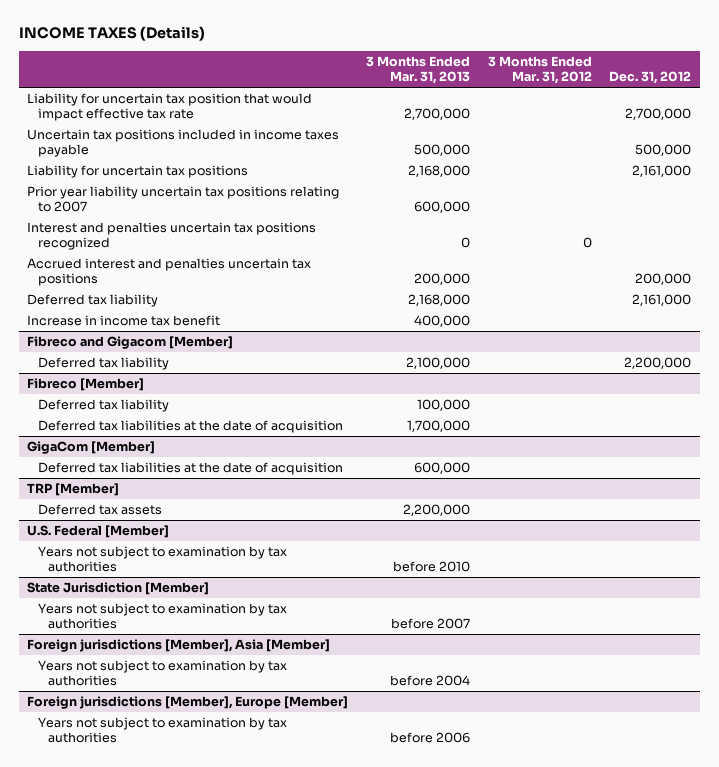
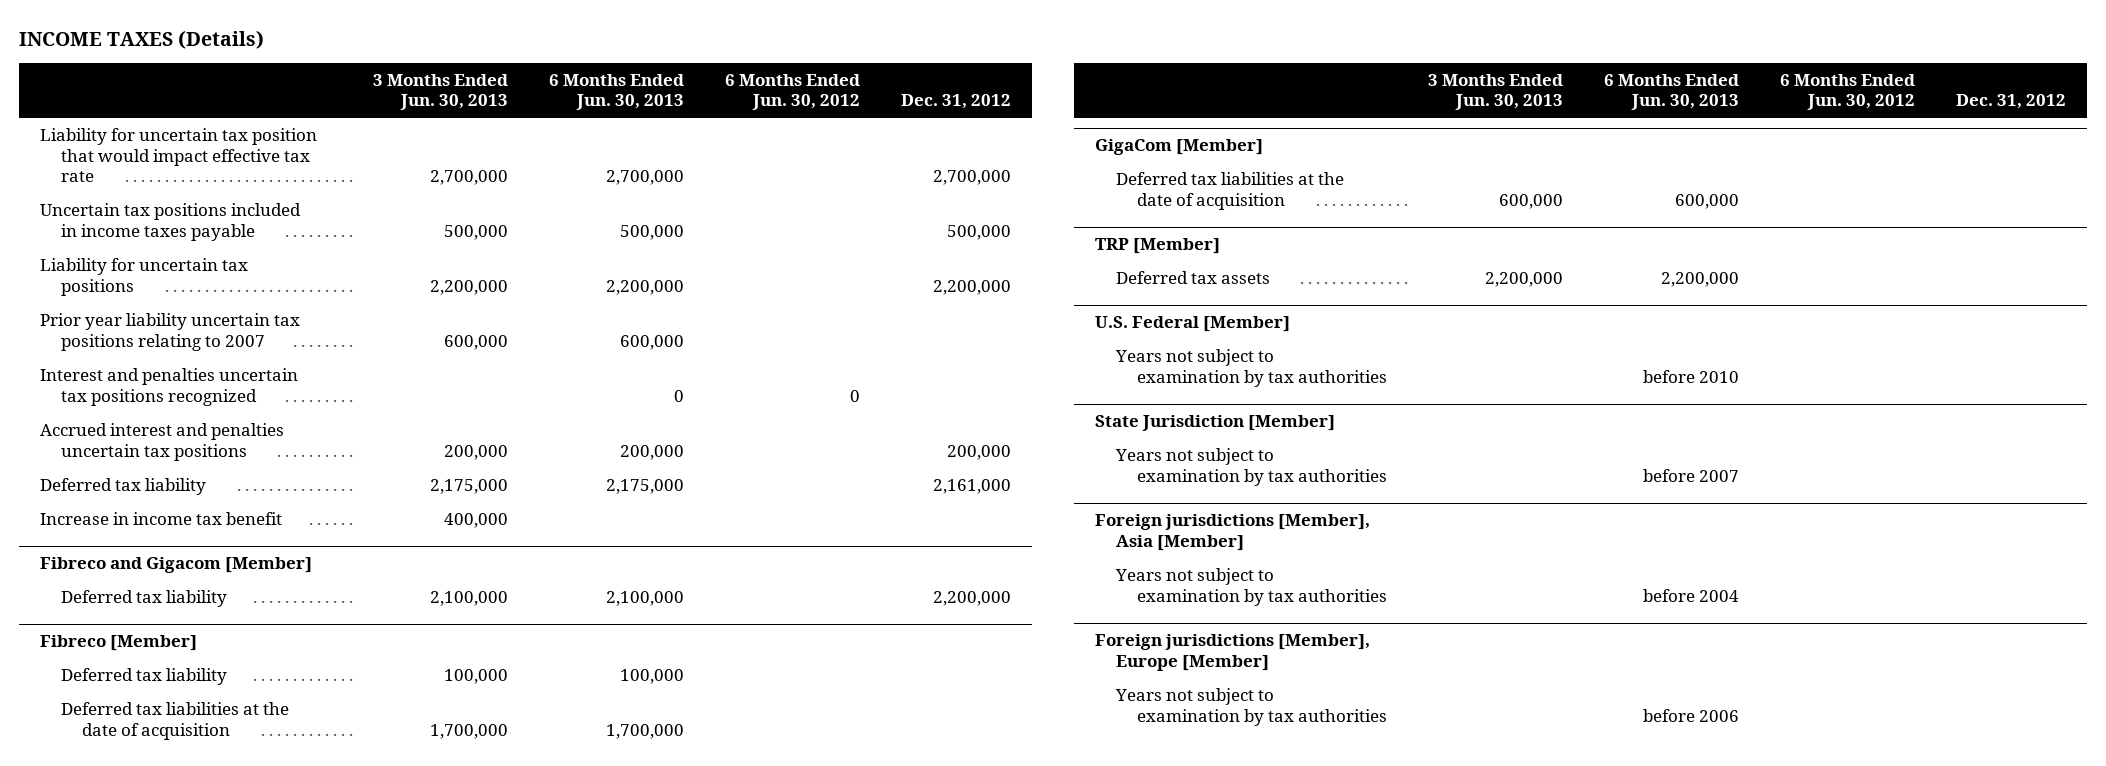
[366,56,471,85] 3 Months Ended Mar. 31, 2013 -> none
[487,56,592,85] 3 Months Ended Mar. 31, 2012 -> none
none -> [373,73,509,111] 3 Months Ended Jun. 30, 2013
none -> [549,73,685,111] 6 Months Ended Jun. 30, 2013
none -> [725,73,861,111] 6 Months Ended Jun. 30, 2012
[632,165,692,178] 2,161,000 -> [933,279,1012,295] 2,200,000

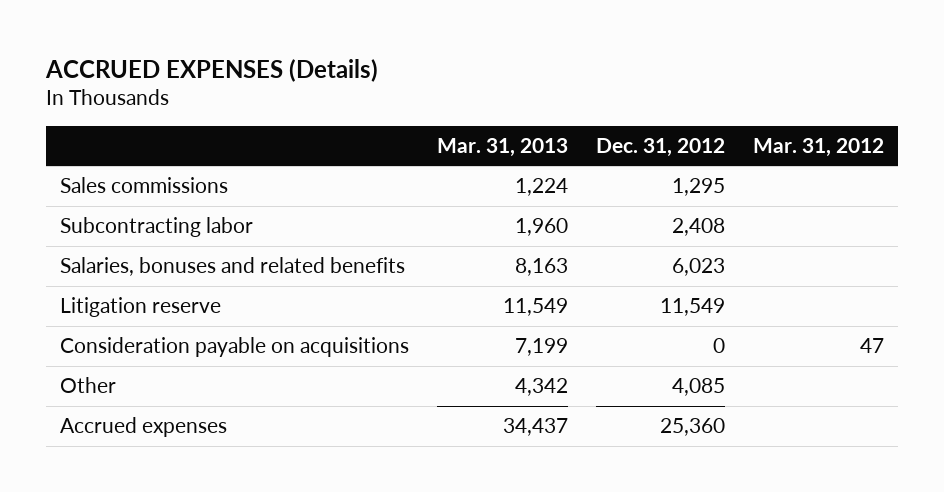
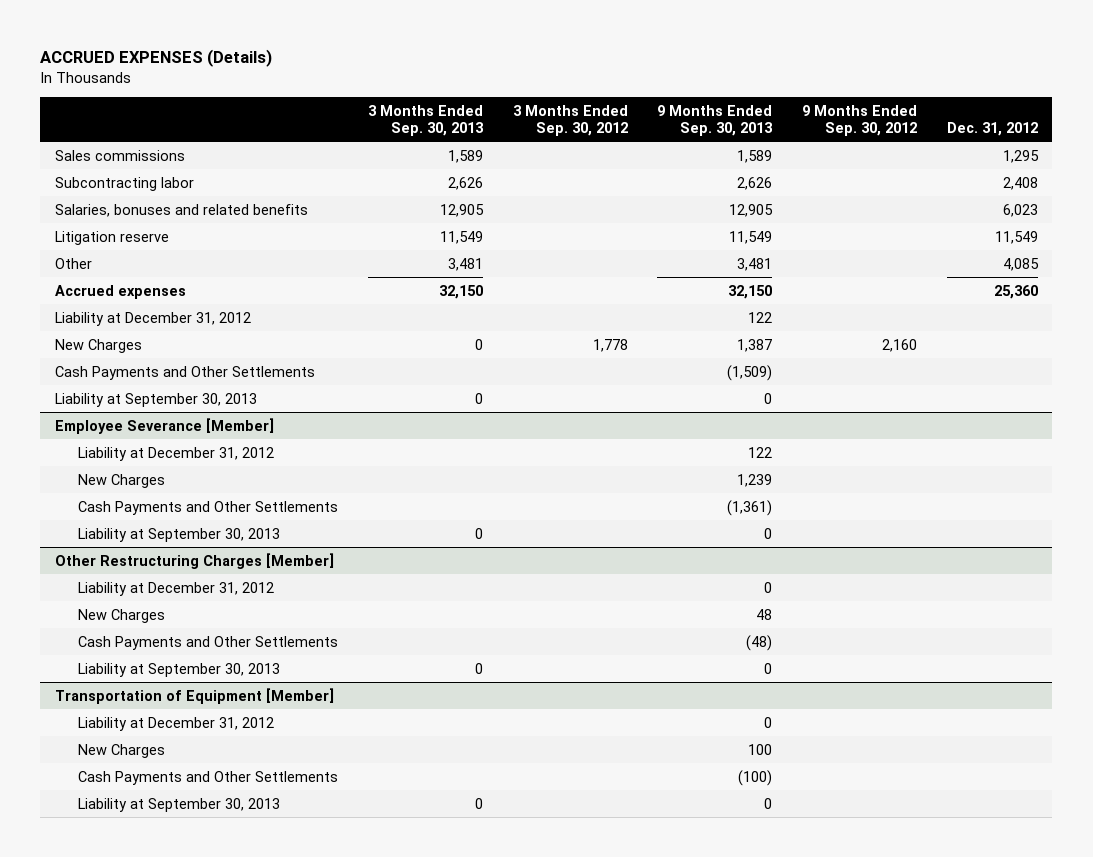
[436,137,568,157] Mar. 31, 2013 -> none
[752,137,884,157] Mar. 31, 2012 -> none
none -> [368,104,485,137] 3 Months Ended Sep. 30, 2013
none -> [512,104,628,137] 3 Months Ended Sep. 30, 2012
none -> [657,104,774,137] 9 Months Ended Sep. 30, 2013
none -> [801,104,917,137] 9 Months Ended Sep. 30, 2012
[59,337,409,358] Consideration payable on acquisitions -> none
none -> [55,311,252,326] Liability at December 31, 2012
none -> [55,338,143,353] New Charges
none -> [55,365,316,380] Cash Payments and Other Settlements
none -> [55,392,258,407] Liability at September 30, 2013
none -> [55,417,275,434] Employee Severance [Member]
none -> [78,446,275,461] Liability at December 31, 2012
none -> [78,473,166,488] New Charges
none -> [78,500,339,515] Cash Payments and Other Settlements
none -> [78,527,281,542] Liability at September 30, 2013
none -> [55,552,335,569] Other Restructuring Charges [Member]
none -> [78,581,275,596] Liability at December 31, 2012
none -> [78,608,166,623] New Charges
none -> [78,635,339,650] Cash Payments and Other Settlements
none -> [78,662,281,677] Liability at September 30, 2013
none -> [55,687,335,704] Transportation of Equipment [Member]
none -> [78,716,275,731] Liability at December 31, 2012
none -> [78,743,166,758] New Charges
none -> [78,770,339,785] Cash Payments and Other Settlements
none -> [78,797,281,812] Liability at September 30, 2013

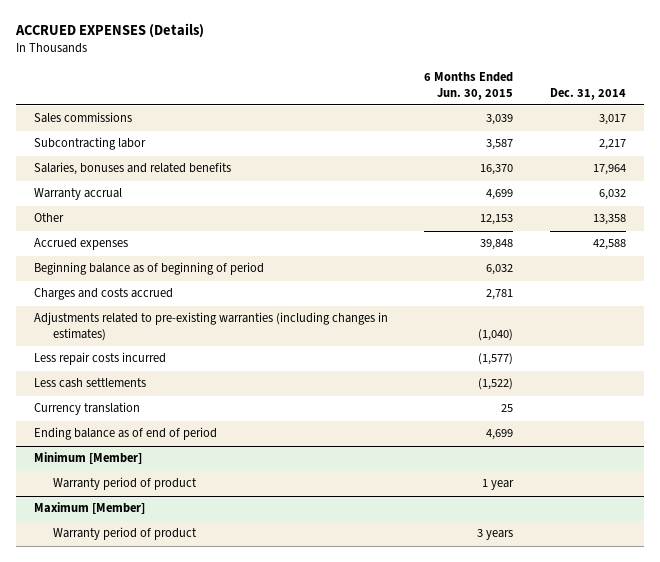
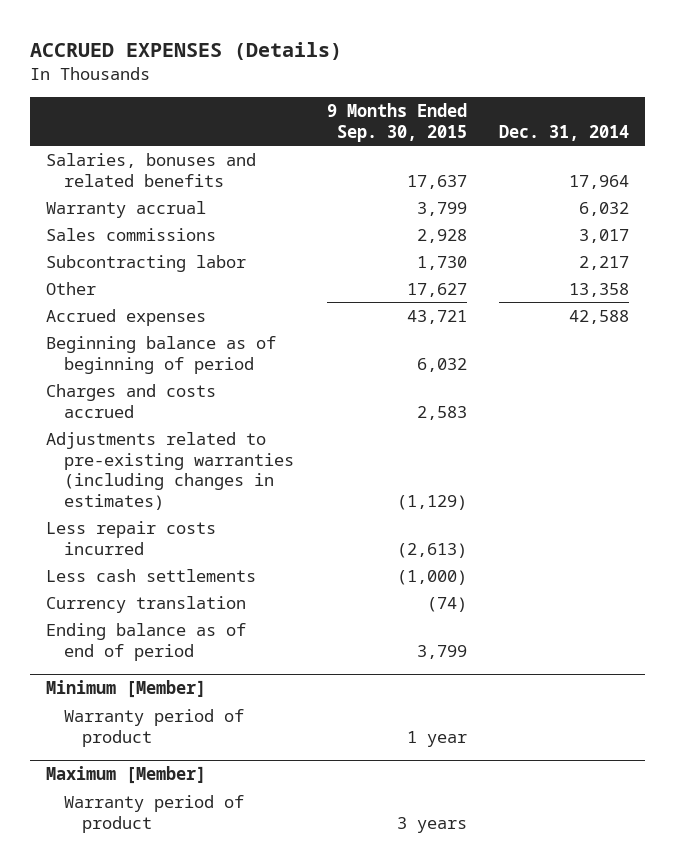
[424,72,514,100] 6 Months Ended Jun. 30, 2015 -> none
none -> [326,102,467,142] 9 Months Ended Sep. 30, 2015
[34,112,133,124] Sales commissions -> [45,227,216,241] Sales commissions
[34,137,147,151] Subcontracting labor -> [45,254,246,272] Subcontracting labor

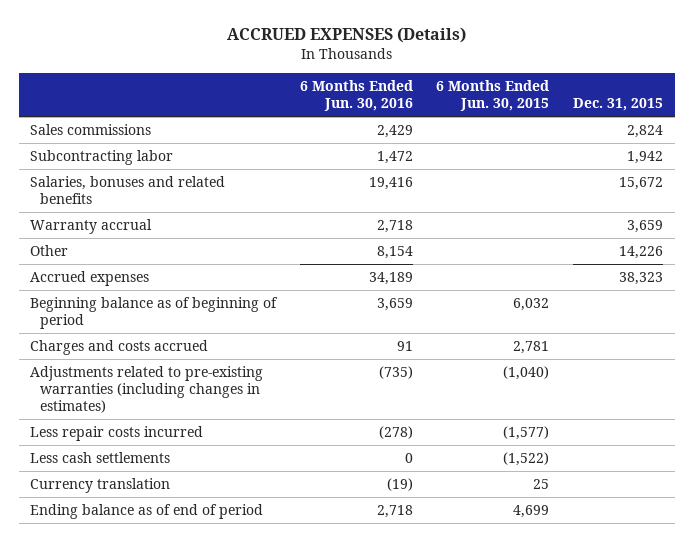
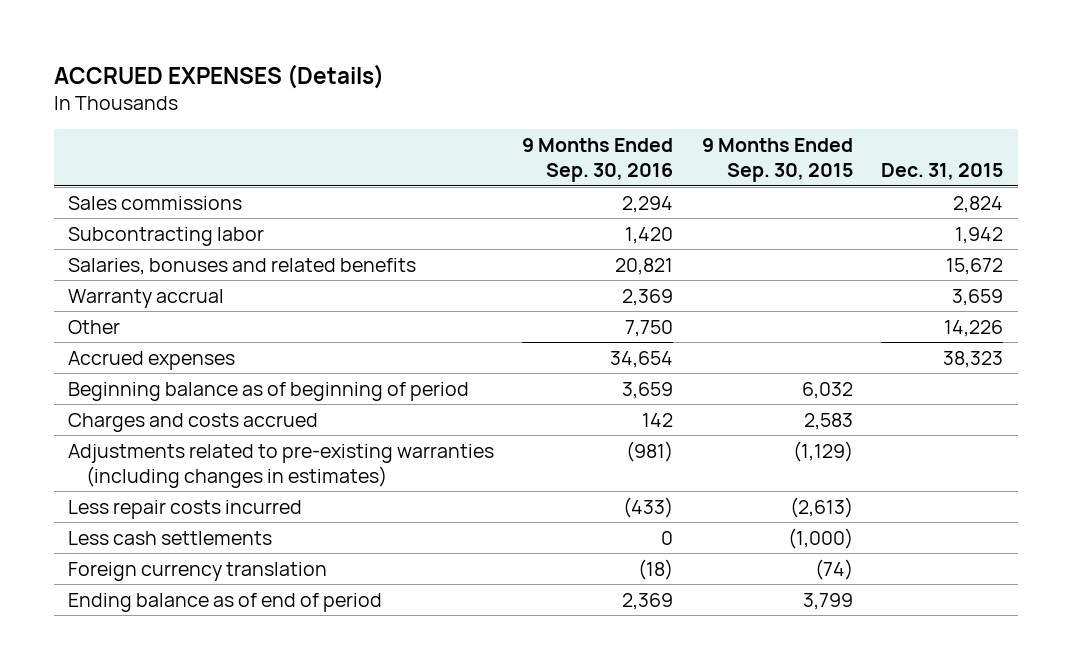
[299,80,413,112] 6 Months Ended Jun. 30, 2016 -> none
[436,80,550,112] 6 Months Ended Jun. 30, 2015 -> none
none -> [522,138,674,183] 9 Months Ended Sep. 30, 2016
none -> [701,138,853,183] 9 Months Ended Sep. 30, 2015
[30,477,171,493] Currency translation -> [67,561,327,581] Foreign currency translation

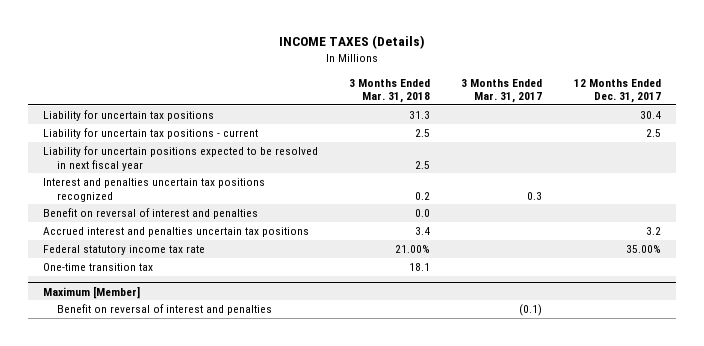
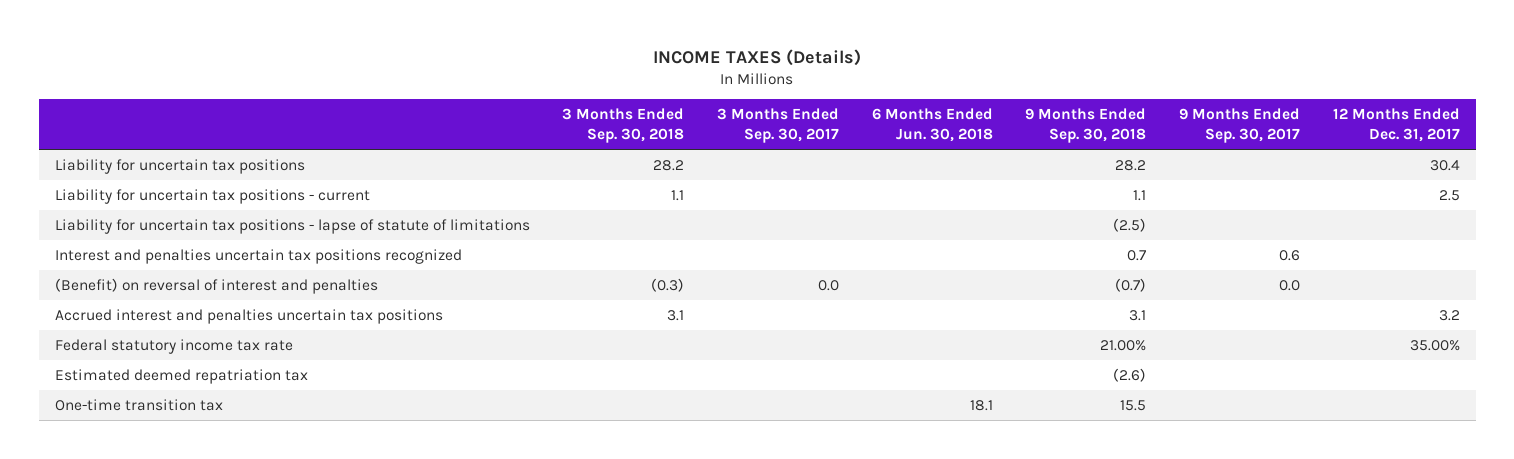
[349,78,431,104] 3 Months Ended Mar. 31, 2018 -> none
[461,78,543,104] 3 Months Ended Mar. 31, 2017 -> none
none -> [562,108,685,144] 3 Months Ended Sep. 30, 2018
none -> [717,108,840,144] 3 Months Ended Sep. 30, 2017
none -> [871,108,993,143] 6 Months Ended Jun. 30, 2018
none -> [1025,108,1147,144] 9 Months Ended Sep. 30, 2018
none -> [1178,108,1300,144] 9 Months Ended Sep. 30, 2017
[43,145,319,171] Liability for uncertain positions expected to be resolved in next fiscal year -> none
none -> [54,218,530,234] Liability for uncertain tax positions - lapse of statute of limitations
[43,207,259,219] Benefit on reversal of interest and penalties -> [54,277,378,294] (Benefit) on reversal of interest and penalties
none -> [54,368,308,384] Estimated deemed repatriation tax
[43,285,141,299] Maximum [Member] -> none
[57,303,273,315] Benefit on reversal of interest and penalties -> none

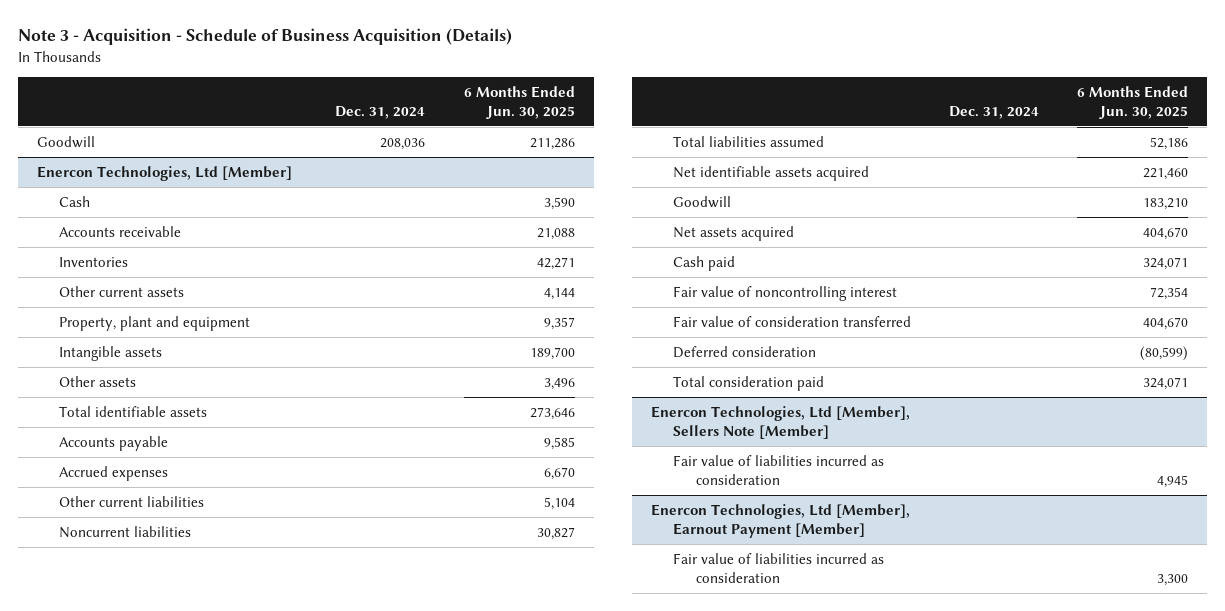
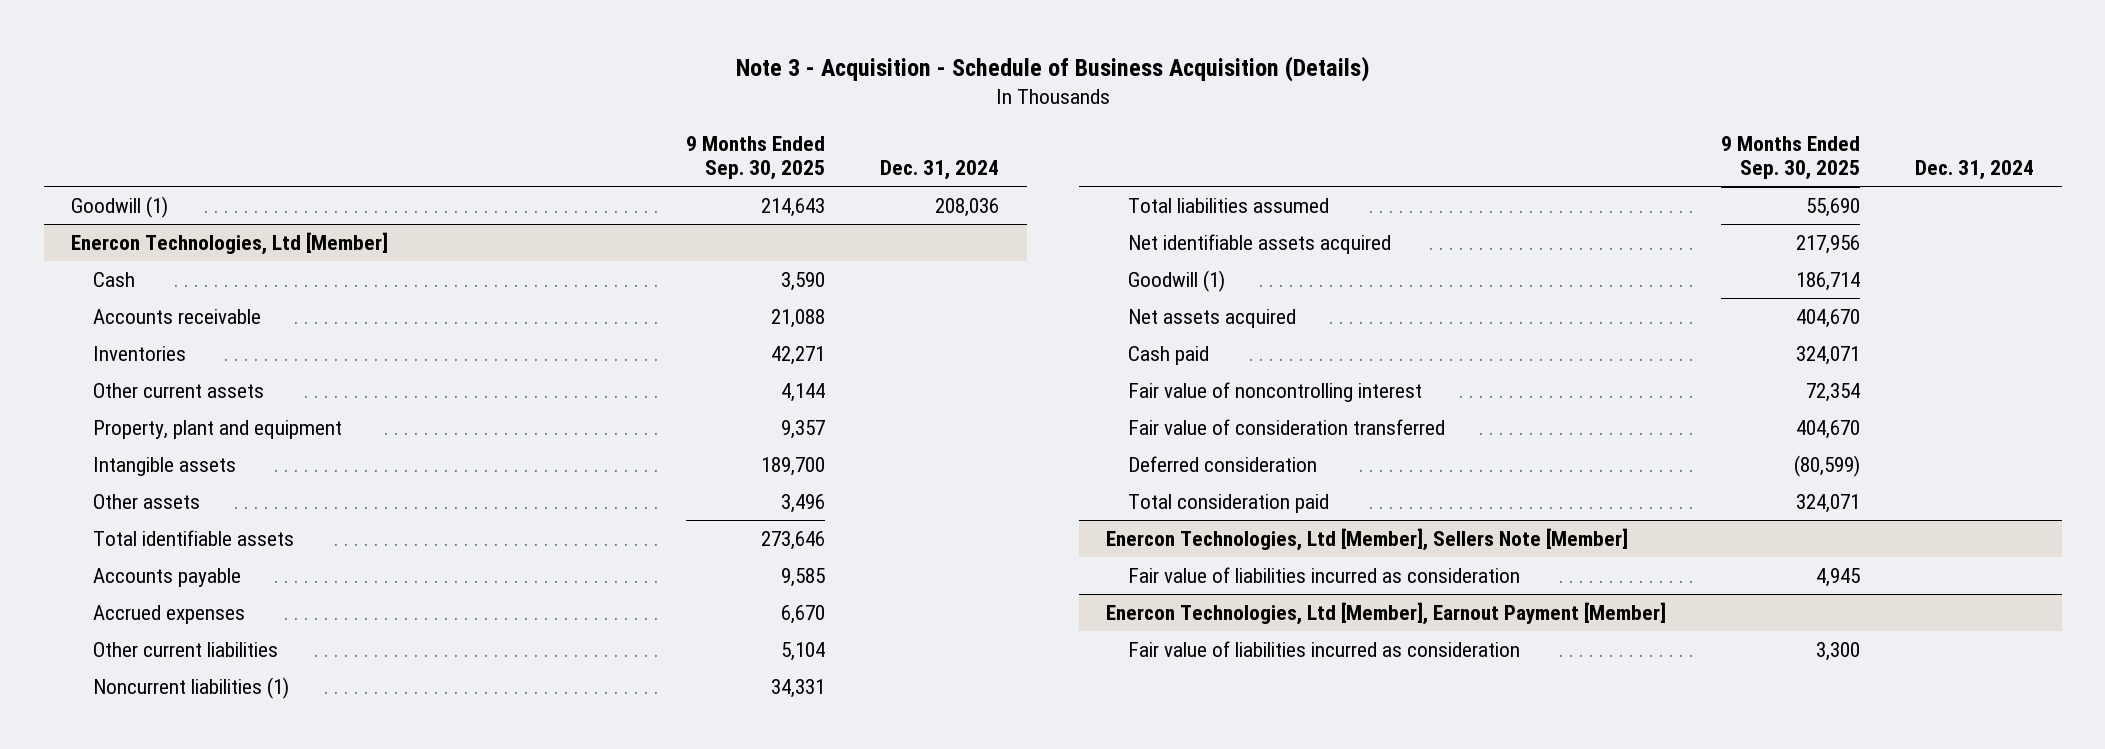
[463,86,575,119] 6 Months Ended Jun. 30, 2025 -> none
none -> [686,135,826,180] 9 Months Ended Sep. 30, 2025
[36,135,95,148] Goodwill -> [71,196,169,219] Goodwill (1)
[59,525,192,538] Noncurrent liabilities -> [92,677,289,700] Noncurrent liabilities (1)
[673,195,732,208] Goodwill -> [1127,270,1225,293] Goodwill (1)

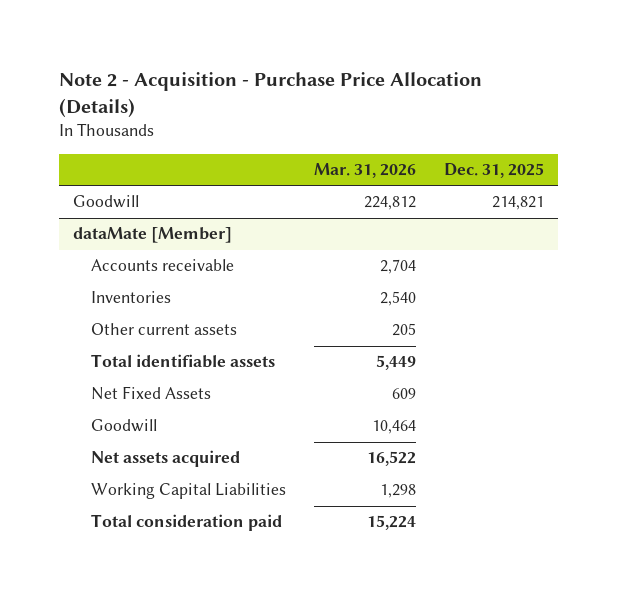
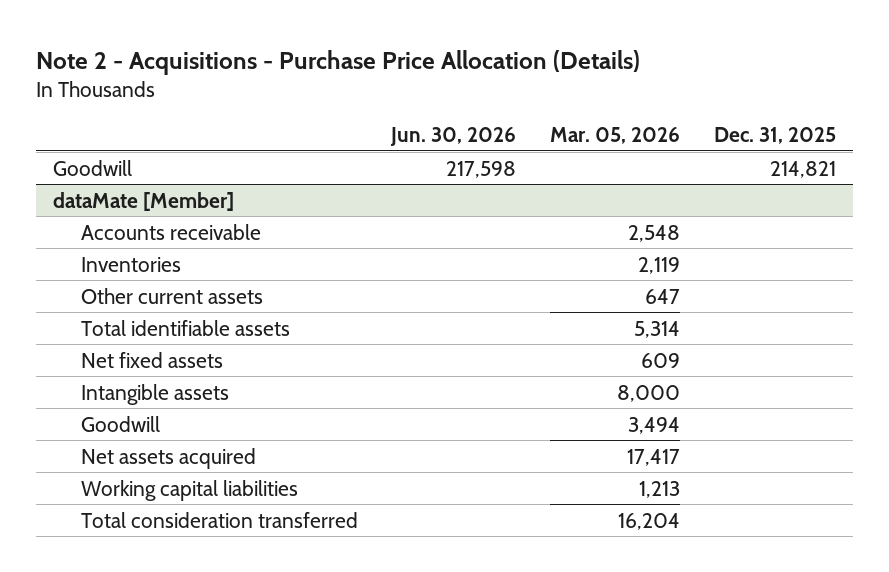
[59,71,483,118] Note 2 - Acquisition - Purchase Price Allocation (Details) -> [35,49,640,75] Note 2 - Acquisitions - Purchase Price Allocation (Details)
[314,162,417,178] Mar. 31, 2026 -> none
none -> [390,126,517,146] Jun. 30, 2026
none -> [550,126,681,144] Mar. 05, 2026
[91,386,212,401] Net Fixed Assets -> [80,351,223,368] Net fixed assets
none -> [80,383,229,405] Intangible assets
[91,483,287,500] Working Capital Liabilities -> [80,479,298,501] Working capital liabilities
[91,514,283,532] Total consideration paid -> [80,511,358,528] Total consideration transferred

